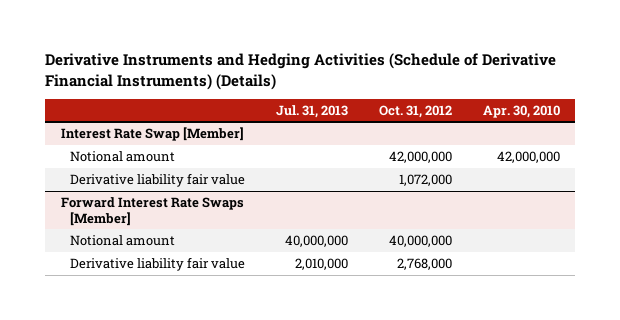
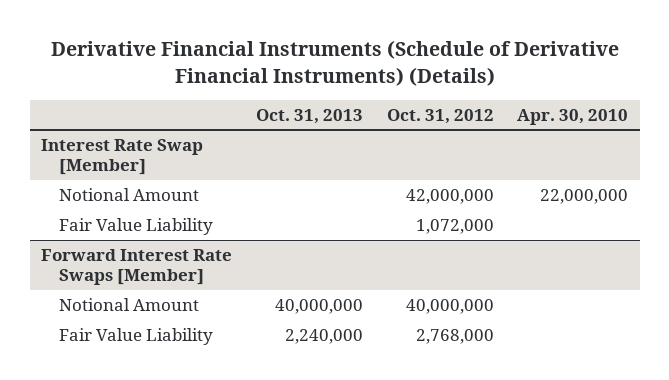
[45,53,557,90] Derivative Instruments and Hedging Activities (Schedule of Derivative Financial Instruments) (Details) -> [50,40,619,86] Derivative Financial Instruments (Schedule of Derivative Financial Instruments) (Details)
[276,104,349,118] Jul. 31, 2013 -> none
none -> [255,108,363,124] Oct. 31, 2013
[70,150,176,162] Notional amount -> [58,188,199,202] Notional Amount
[496,150,560,163] 42,000,000 -> [540,189,629,205] 22,000,000
[70,172,246,187] Derivative liability fair value -> [58,218,213,236] Fair Value Liability
[70,234,176,246] Notional amount -> [58,298,199,312] Notional Amount
[70,256,246,271] Derivative liability fair value -> [58,328,213,346] Fair Value Liability

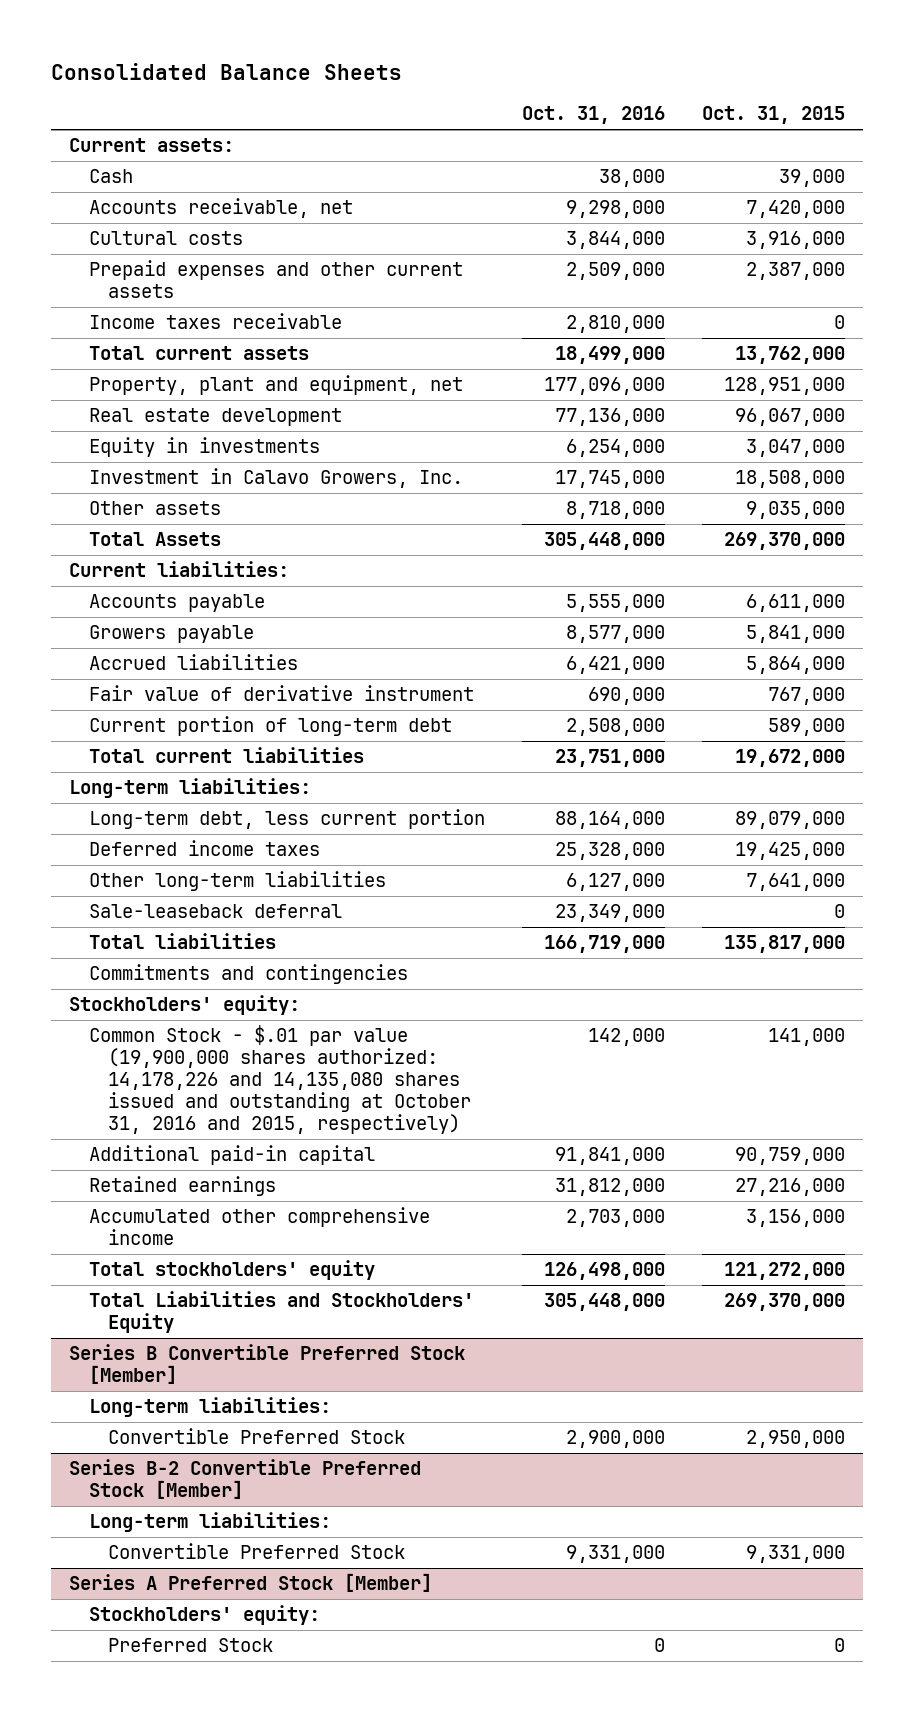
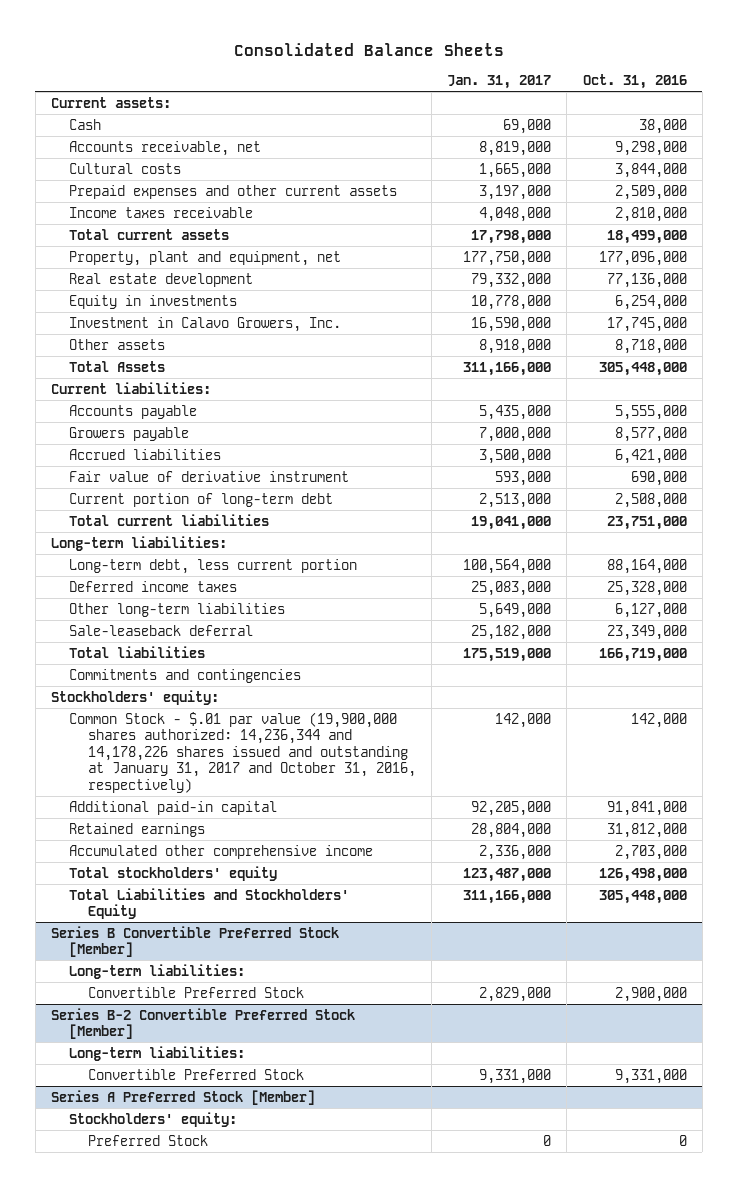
[701,106,845,125] Oct. 31, 2015 -> none
none -> [447,74,552,89] Jan. 31, 2017
[88,1025,472,1135] Common Stock - $.01 par value (19,900,000 shares authorized: 14,178,226 and 14,135,080 shares issued and outstanding at October 31, 2016 and 2015, respectively) -> [69,711,416,793] Common Stock - $.01 par value (19,900,000 shares authorized: 14,236,344 and 14,178,226 shares issued and outstanding at January 31, 2017 and October 31, 2016, respectively)

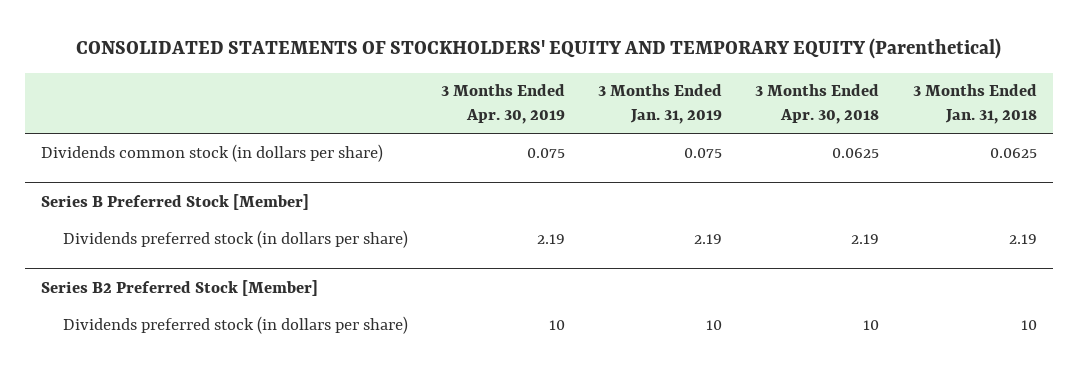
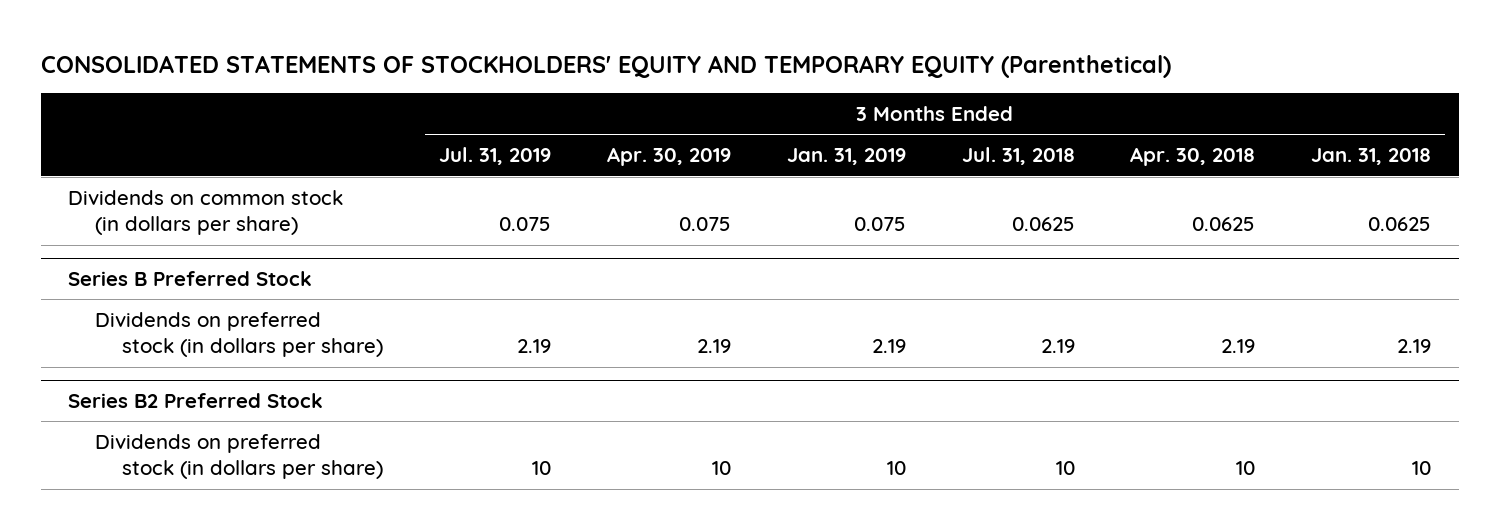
none -> [439,147,552,166] Jul. 31, 2019
none -> [961,147,1075,166] Jul. 31, 2018
[41,143,384,162] Dividends common stock (in dollars per share) -> [68,189,344,236] Dividends on common stock (in dollars per share)
[41,193,310,210] Series B Preferred Stock [Member] -> [68,271,313,287] Series B Preferred Stock
[62,229,408,248] Dividends preferred stock (in dollars per share) -> [95,311,384,358] Dividends on preferred stock (in dollars per share)
[41,279,319,296] Series B2 Preferred Stock [Member] -> [68,393,324,409] Series B2 Preferred Stock
[62,315,408,334] Dividends preferred stock (in dollars per share) -> [95,433,384,480] Dividends on preferred stock (in dollars per share)

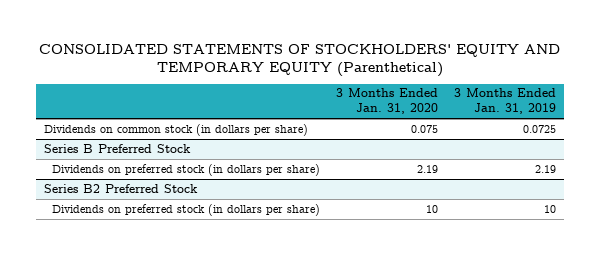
[439,147,552,166] Jul. 31, 2019 -> none
[606,147,731,167] Apr. 30, 2019 -> none
[961,147,1075,166] Jul. 31, 2018 -> none
[1130,147,1256,167] Apr. 30, 2018 -> none
[1311,148,1432,166] Jan. 31, 2018 -> none
none -> [336,88,439,115] 3 Months Ended Jan. 31, 2020
[853,217,906,232] 0.075 -> [523,124,557,133] 0.0725

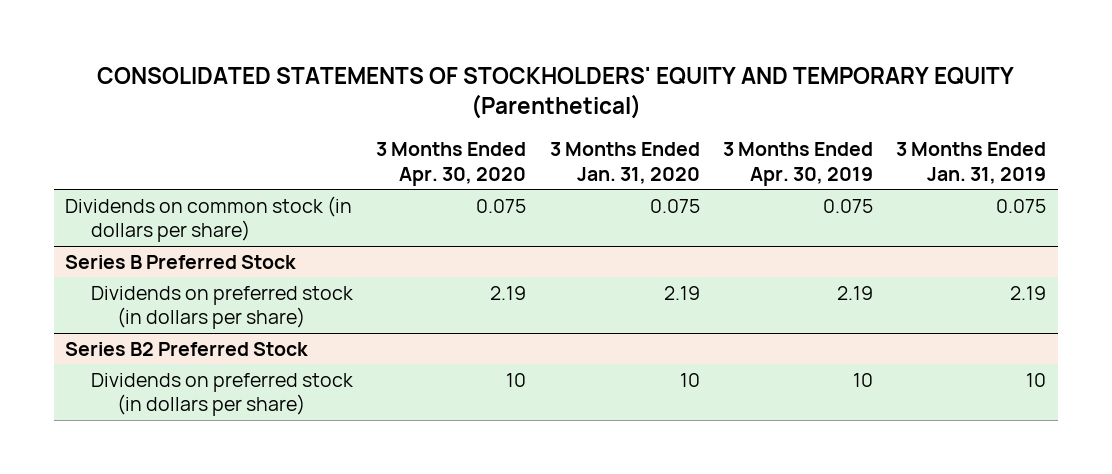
none -> [376,141,527,186] 3 Months Ended Apr. 30, 2020
none -> [723,141,874,186] 3 Months Ended Apr. 30, 2019
[523,124,557,133] 0.0725 -> [996,198,1047,213] 0.075

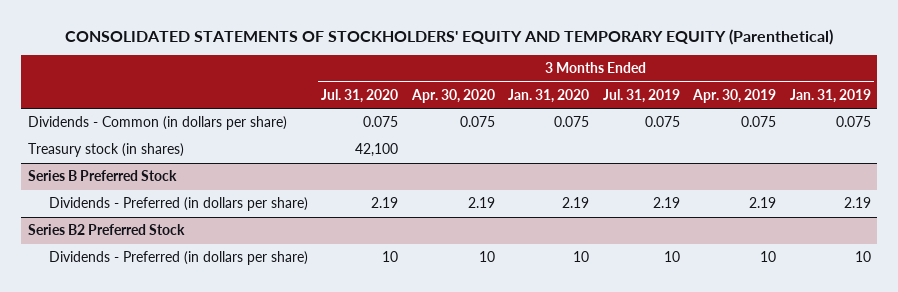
none -> [321,89,399,104] Jul. 31, 2020
none -> [602,89,680,104] Jul. 31, 2019
[65,195,353,243] Dividends on common stock (in dollars per share) -> [27,116,287,131] Dividends - Common (in dollars per share)
none -> [27,143,184,158] Treasury stock (in shares)
[91,285,355,330] Dividends on preferred stock (in dollars per share) -> [48,197,308,212] Dividends - Preferred (in dollars per share)
[91,372,355,417] Dividends on preferred stock (in dollars per share) -> [48,251,308,266] Dividends - Preferred (in dollars per share)

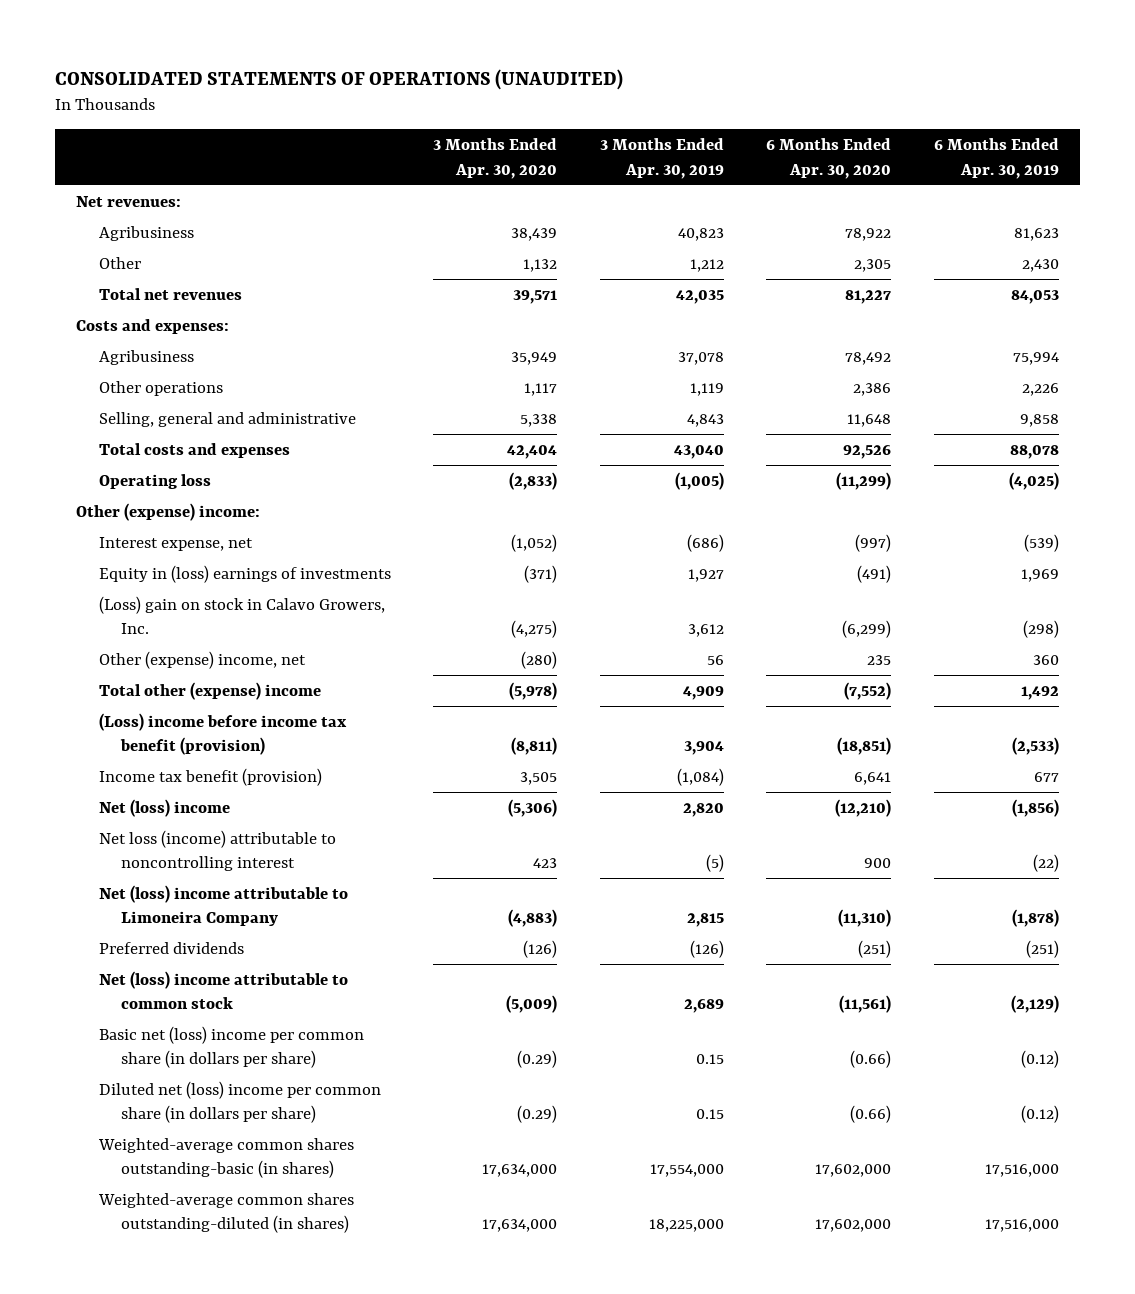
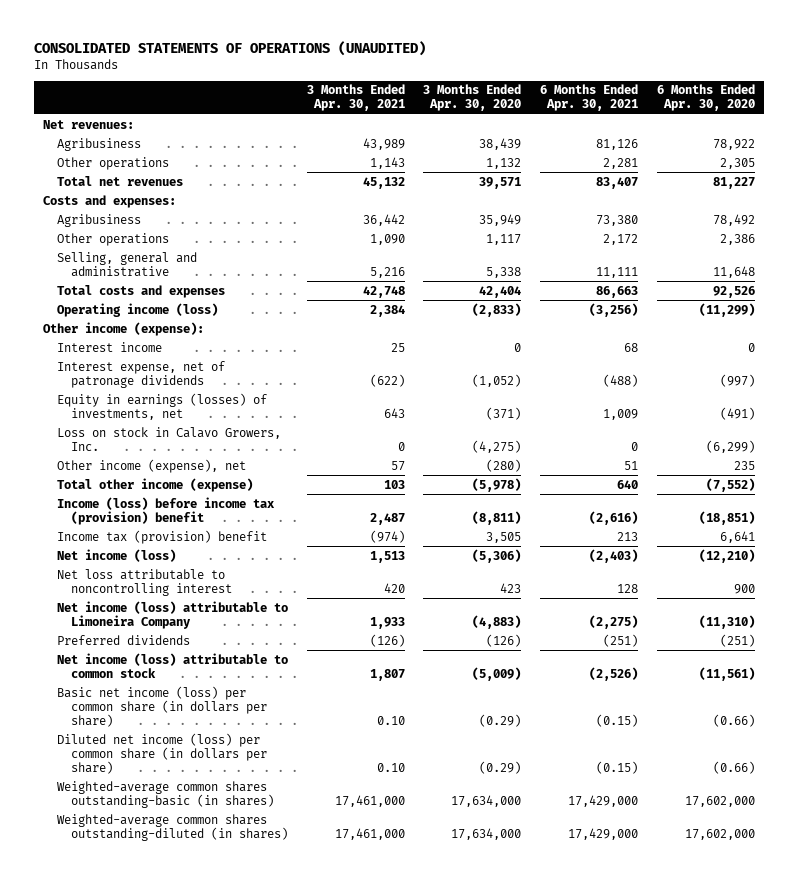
[599,138,724,179] 3 Months Ended Apr. 30, 2019 -> none
[933,138,1059,179] 6 Months Ended Apr. 30, 2019 -> none
none -> [306,84,405,112] 3 Months Ended Apr. 30, 2021
none -> [539,84,638,112] 6 Months Ended Apr. 30, 2021
[98,256,141,269] Other -> [57,156,170,170] Other operations
[98,473,211,489] Operating loss -> [57,302,219,317] Operating income (loss)
[76,502,261,521] Other (expense) income: -> [43,321,205,336] Other income (expense):
none -> [57,341,163,352] Interest income
[98,536,253,551] Interest expense, net -> [57,360,226,388] Interest expense, net of patronage dividends
[98,564,391,583] Equity in (loss) earnings of investments -> [57,392,268,420] Equity in earnings (losses) of investments, net
[98,595,385,635] (Loss) gain on stock in Calavo Growers, Inc. -> [57,426,282,451] Loss on stock in Calavo Growers, Inc.
[98,650,306,669] Other (expense) income, net -> [57,458,247,473] Other income (expense), net
[98,681,321,700] Total other (expense) income -> [57,477,254,492] Total other income (expense)
[98,712,347,756] (Loss) income before income tax benefit (provision) -> [57,496,276,525] Income (loss) before income tax (provision) benefit
[98,767,322,786] Income tax benefit (provision) -> [57,529,268,544] Income tax (provision) benefit
[98,798,230,817] Net (loss) income -> [57,548,177,562] Net income (loss)
[98,829,336,872] Net loss (income) attributable to noncontrolling interest -> [57,568,233,596] Net loss attributable to noncontrolling interest
[98,884,348,927] Net (loss) income attributable to Limoneira Company -> [57,600,289,629] Net income (loss) attributable to Limoneira Company
[98,970,348,1010] Net (loss) income attributable to common stock -> [57,652,289,678] Net income (loss) attributable to common stock
[98,1025,364,1069] Basic net (loss) income per common share (in dollars per share) -> [57,685,268,727] Basic net income (loss) per common share (in dollars per share)
[98,1080,381,1124] Diluted net (loss) income per common share (in dollars per share) -> [57,732,268,774] Diluted net income (loss) per common share (in dollars per share)

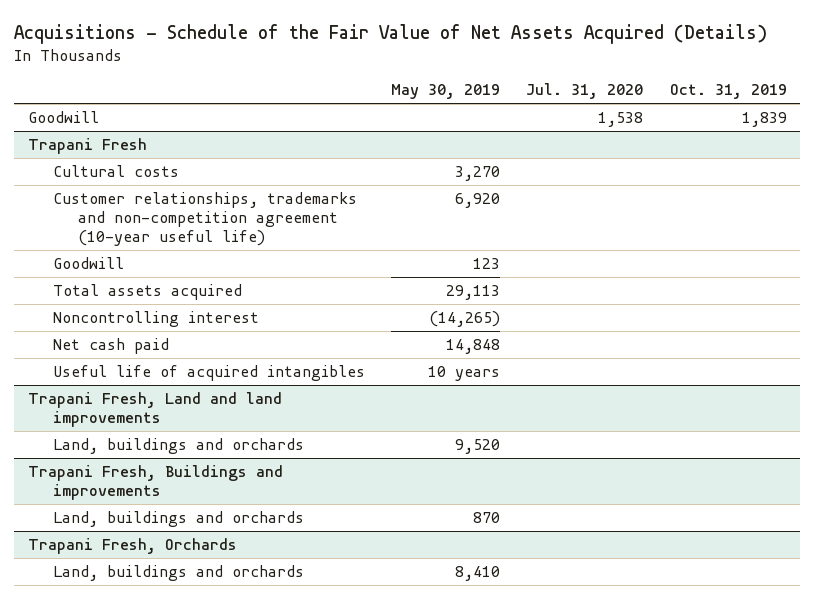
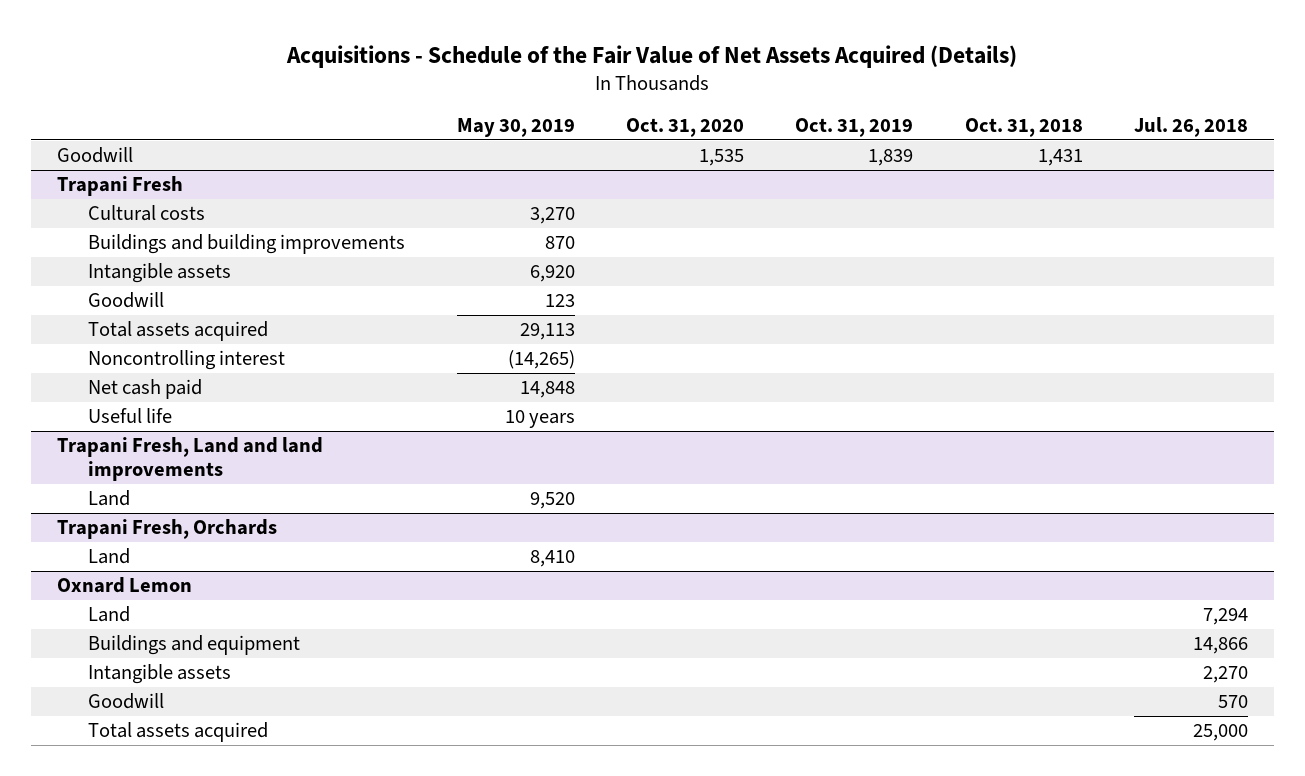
[526,83,644,100] Jul. 31, 2020 -> none
none -> [625,118,744,138] Oct. 31, 2020
none -> [964,118,1083,138] Oct. 31, 2018
none -> [1133,117,1248,138] Jul. 26, 2018
none -> [88,234,406,255] Buildings and building improvements
[52,191,357,247] Customer relationships, trademarks and non-competition agreement (10-year useful life) -> [88,263,232,284] Intangible assets
[52,364,365,381] Useful life of acquired intangibles -> [88,408,173,424] Useful life
[27,464,283,501] Trapani Fresh, Buildings and improvements -> none
[52,510,304,527] Land, buildings and orchards -> none
[52,437,304,454] Land, buildings and orchards -> [88,490,131,507] Land
[52,564,304,581] Land, buildings and orchards -> [88,548,131,565] Land
none -> [56,577,192,594] Oxnard Lemon
none -> [88,606,131,623] Land
none -> [88,635,301,656] Buildings and equipment
none -> [88,664,232,685] Intangible assets
none -> [88,693,165,710] Goodwill
none -> [88,722,269,743] Total assets acquired

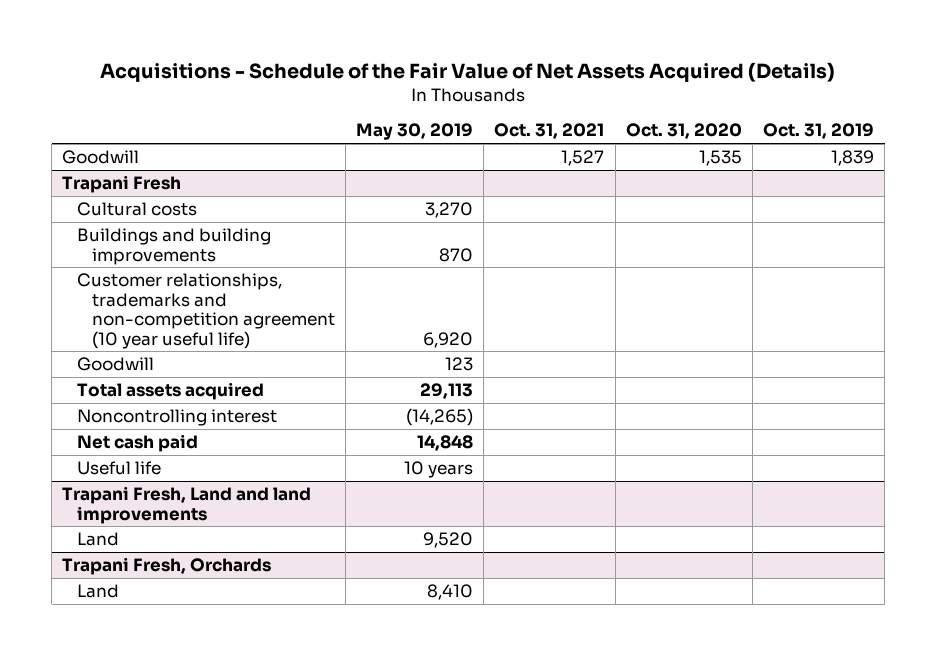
[964,118,1083,138] Oct. 31, 2018 -> none
[1133,117,1248,138] Jul. 26, 2018 -> none
none -> [494,123,605,140] Oct. 31, 2021
[88,263,232,284] Intangible assets -> [77,272,336,349] Customer relationships, trademarks and non-competition agreement (10 year useful life)
[56,577,192,594] Oxnard Lemon -> none
[88,606,131,623] Land -> none
[88,635,301,656] Buildings and equipment -> none
[88,664,232,685] Intangible assets -> none
[88,693,165,710] Goodwill -> none
[88,722,269,743] Total assets acquired -> none

